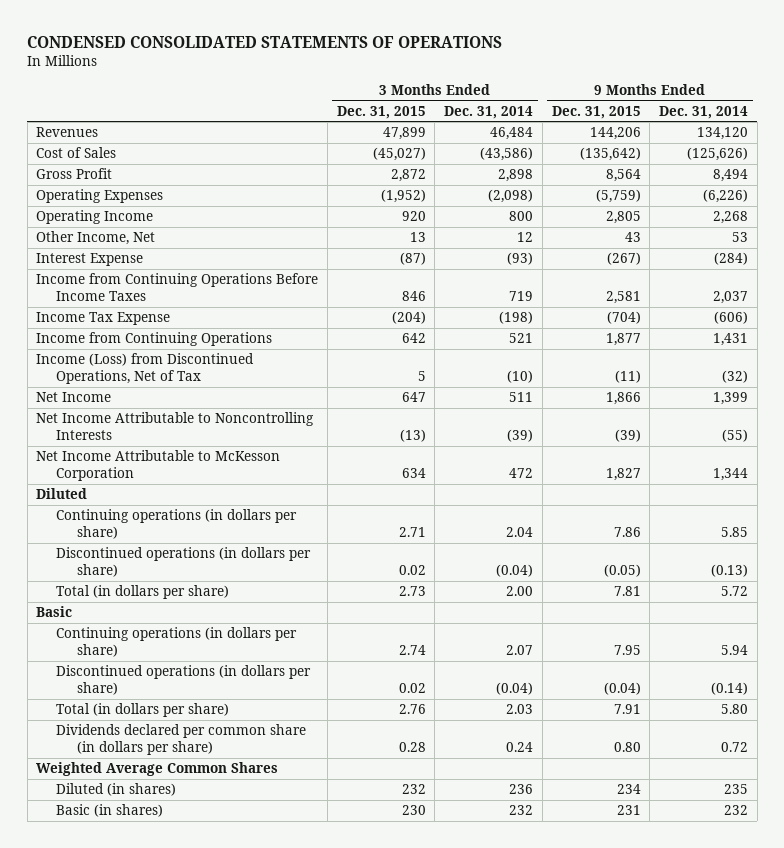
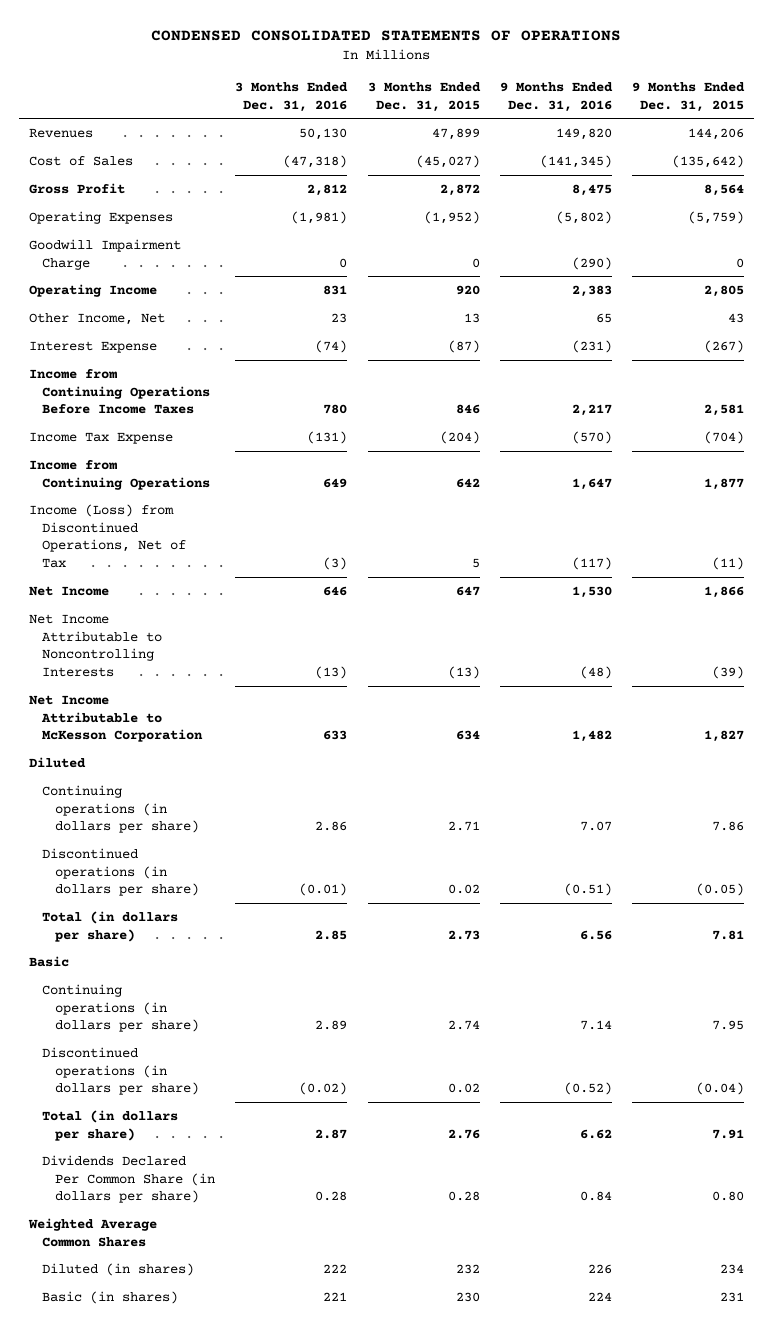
[444,105,534,119] Dec. 31, 2014 -> none
[658,105,748,119] Dec. 31, 2014 -> none
none -> [235,82,349,112] 3 Months Ended Dec. 31, 2016
none -> [499,82,613,112] 9 Months Ended Dec. 31, 2016
none -> [28,238,181,270] Goodwill Impairment Charge
[56,724,307,756] Dividends declared per common share (in dollars per share) -> [42,1154,216,1204] Dividends Declared Per Common Share (in dollars per share)

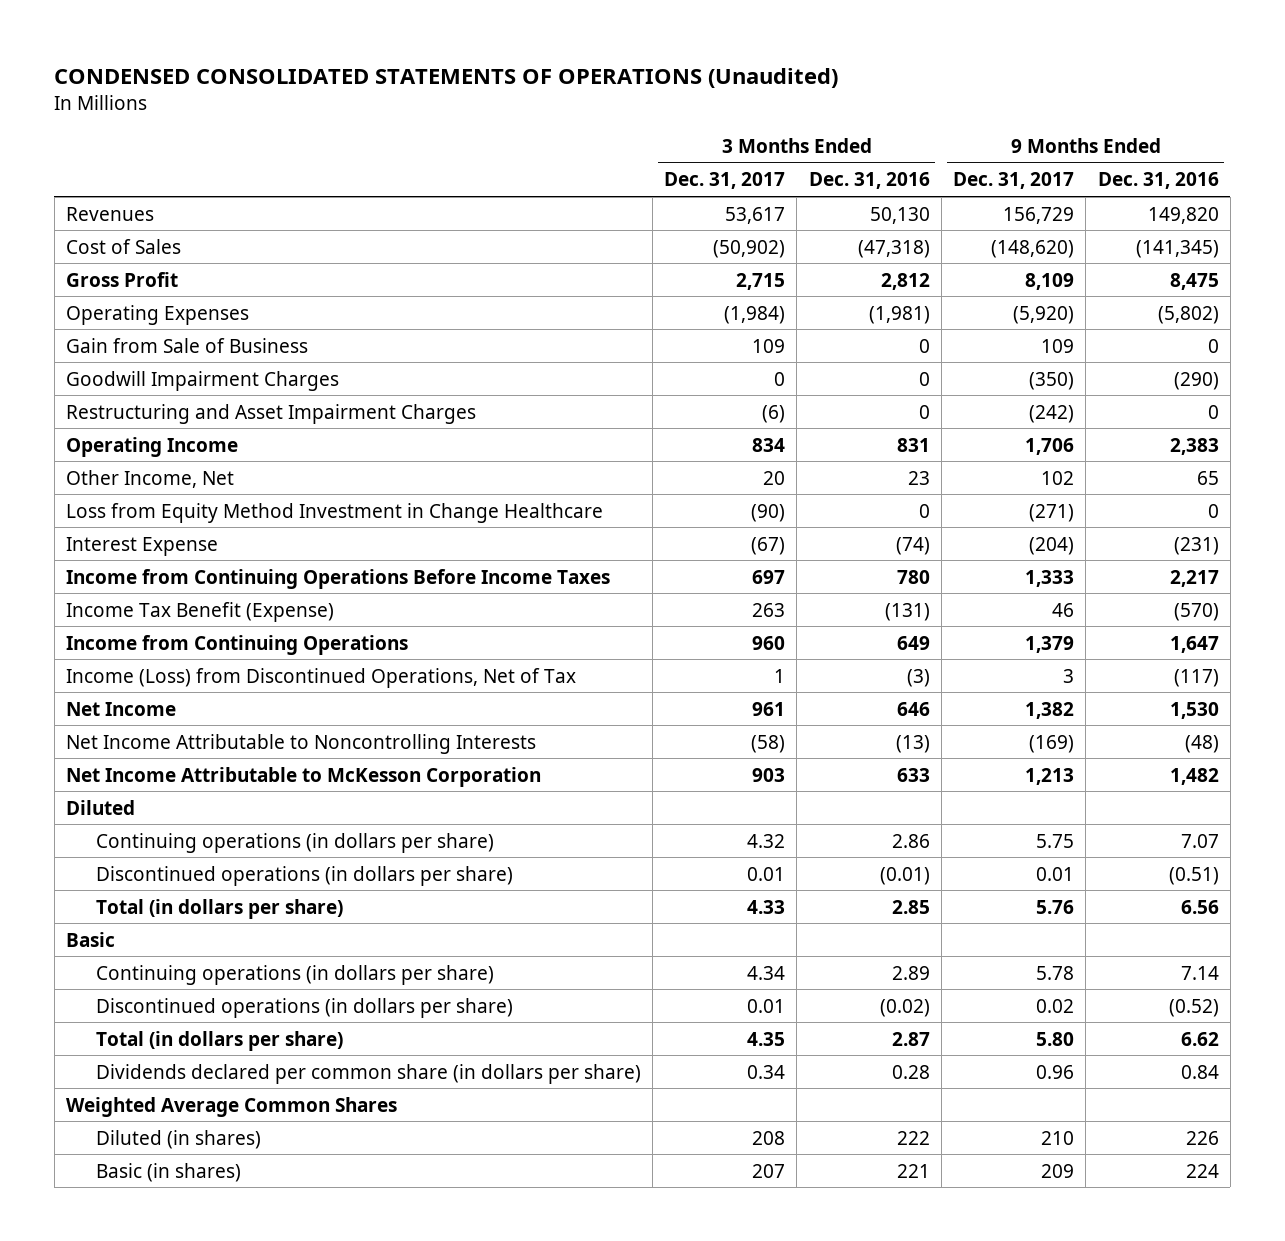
[151,30,622,42] CONDENSED CONSOLIDATED STATEMENTS OF OPERATIONS -> [54,68,839,89] CONDENSED CONSOLIDATED STATEMENTS OF OPERATIONS (Unaudited)
[367,82,481,112] 3 Months Ended Dec. 31, 2015 -> none
[631,82,745,112] 9 Months Ended Dec. 31, 2015 -> none
none -> [664,172,786,190] Dec. 31, 2017
none -> [953,172,1075,190] Dec. 31, 2017
none -> [66,337,309,353] Gain from Sale of Business
[28,238,181,270] Goodwill Impairment Charge -> [66,370,340,391] Goodwill Impairment Charges
none -> [66,403,477,424] Restructuring and Asset Impairment Charges
none -> [66,502,604,523] Loss from Equity Method Investment in Change Healthcare
[28,431,173,444] Income Tax Expense -> [66,601,335,622] Income Tax Benefit (Expense)
[42,1154,216,1204] Dividends Declared Per Common Share (in dollars per share) -> [95,1063,641,1084] Dividends declared per common share (in dollars per share)

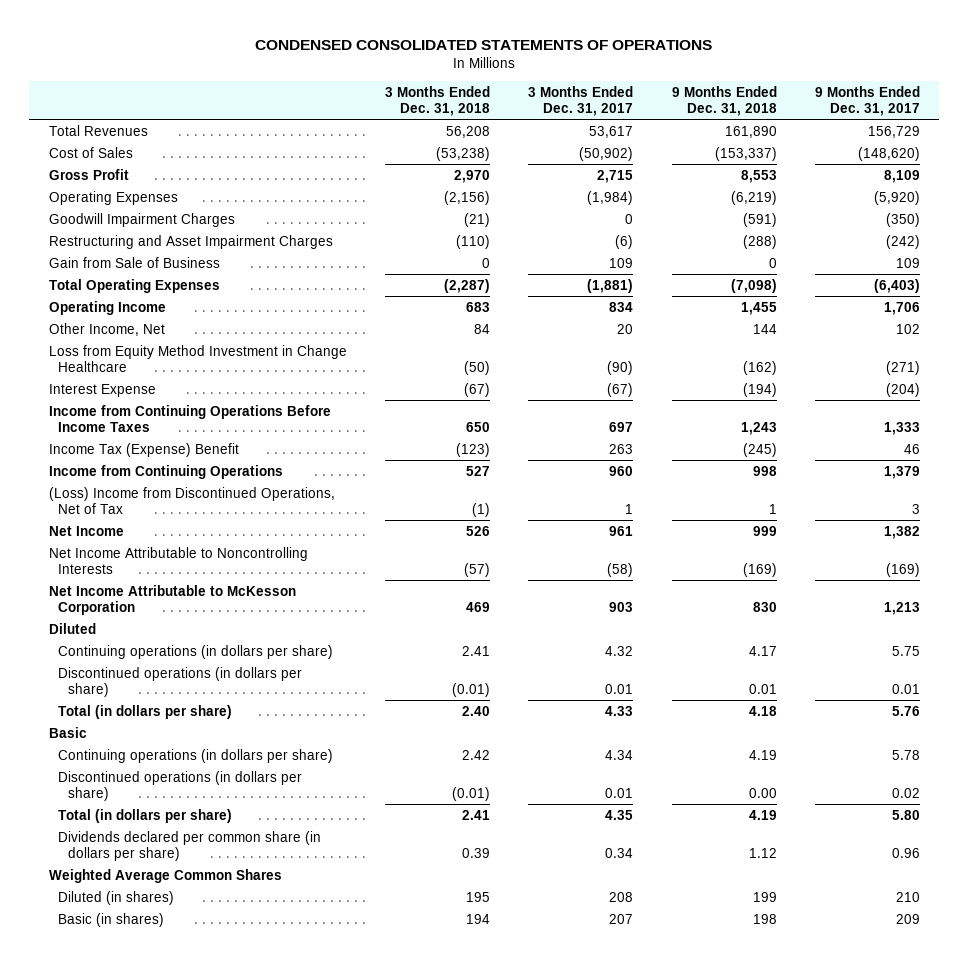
[54,68,839,89] CONDENSED CONSOLIDATED STATEMENTS OF OPERATIONS (Unaudited) -> [255,40,713,51] CONDENSED CONSOLIDATED STATEMENTS OF OPERATIONS
[808,172,930,190] Dec. 31, 2016 -> none
[1097,172,1219,190] Dec. 31, 2016 -> none
none -> [384,85,490,116] 3 Months Ended Dec. 31, 2018
none -> [671,85,777,116] 9 Months Ended Dec. 31, 2018
[66,206,155,221] Revenues -> [48,124,148,136] Total Revenues
[66,337,309,353] Gain from Sale of Business -> [48,256,220,268] Gain from Sale of Business
none -> [48,278,220,293] Total Operating Expenses
[66,601,335,622] Income Tax Benefit (Expense) -> [48,442,239,457] Income Tax (Expense) Benefit
[66,667,577,688] Income (Loss) from Discontinued Operations, Net of Tax -> [48,486,335,514] (Loss) Income from Discontinued Operations, Net of Tax

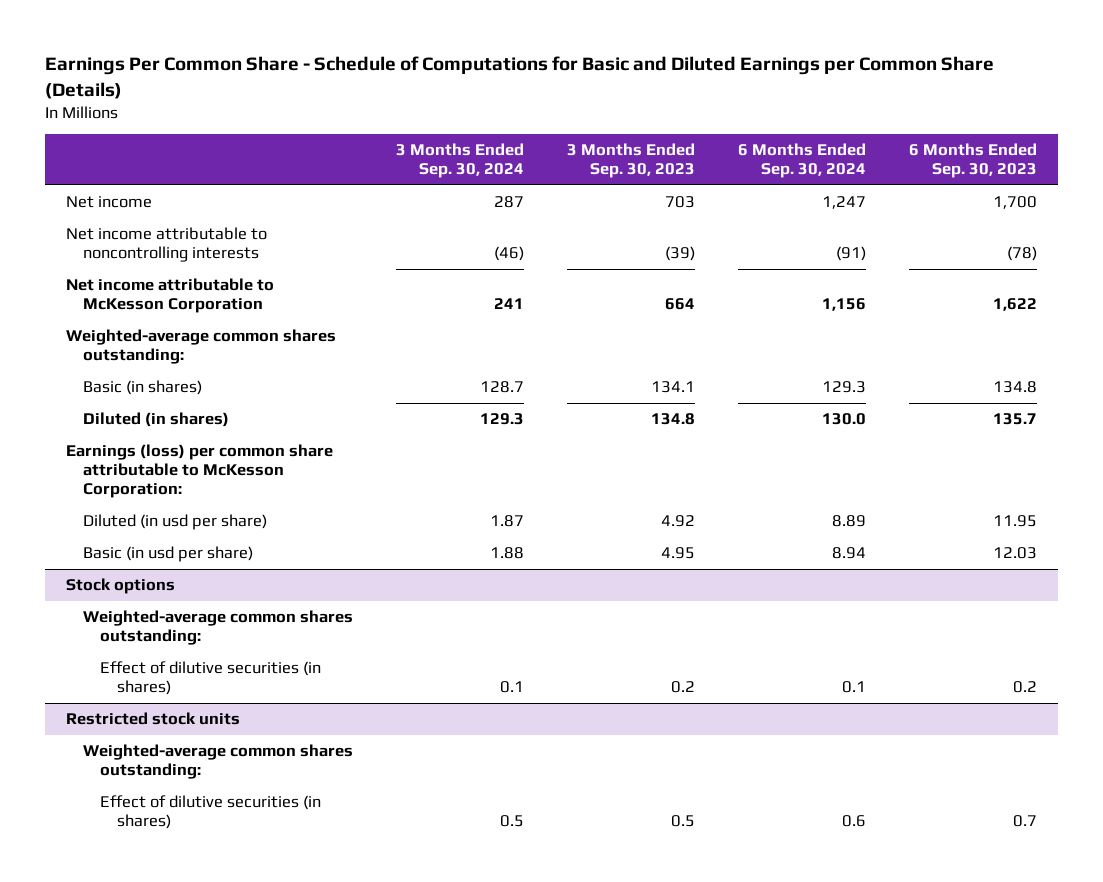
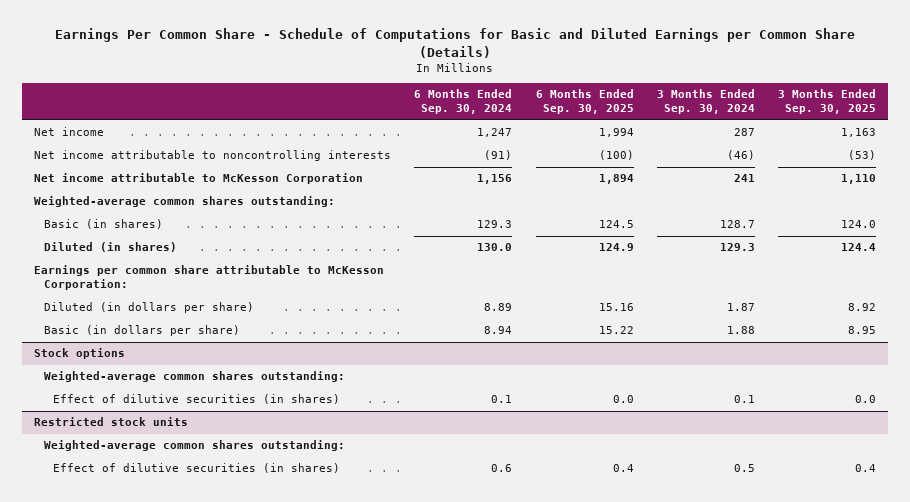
[567,143,696,179] 3 Months Ended Sep. 30, 2023 -> none
[908,143,1037,179] 6 Months Ended Sep. 30, 2023 -> none
none -> [535,89,634,115] 6 Months Ended Sep. 30, 2025
none -> [778,89,877,115] 3 Months Ended Sep. 30, 2025
[66,444,334,499] Earnings (loss) per common share attributable to McKesson Corporation: -> [33,265,384,291] Earnings per common share attributable to McKesson Corporation:
[83,514,268,531] Diluted (in usd per share) -> [43,302,254,314] Diluted (in dollars per share)
[83,546,254,563] Basic (in usd per share) -> [43,325,240,337] Basic (in dollars per share)

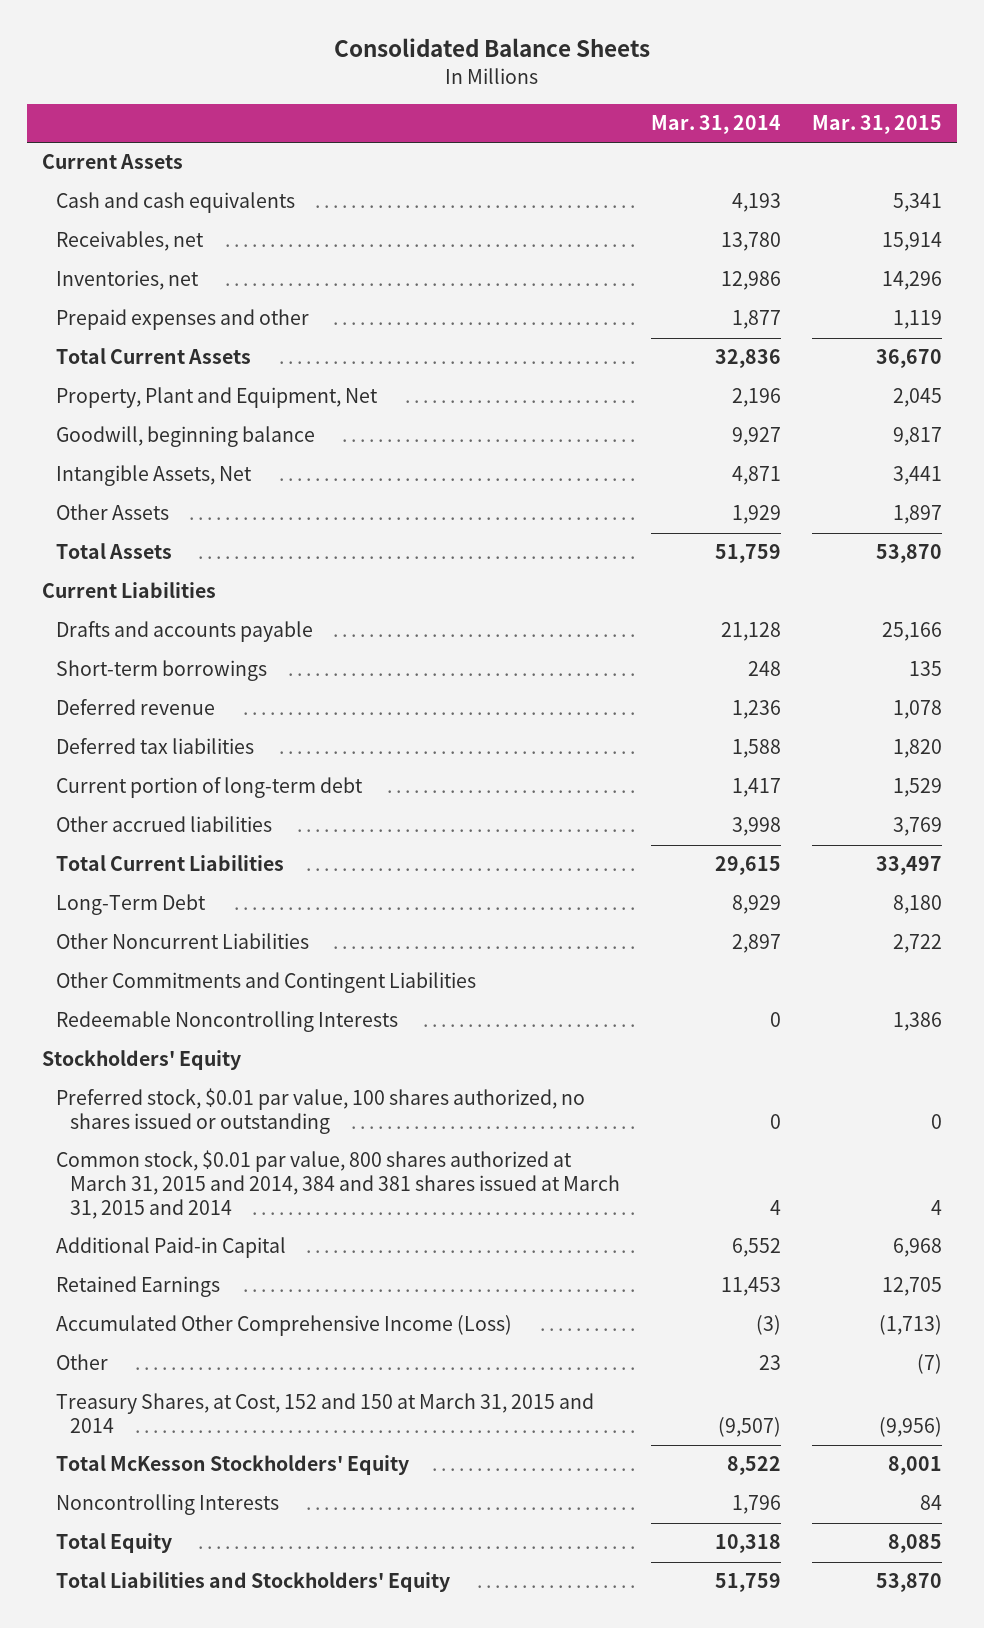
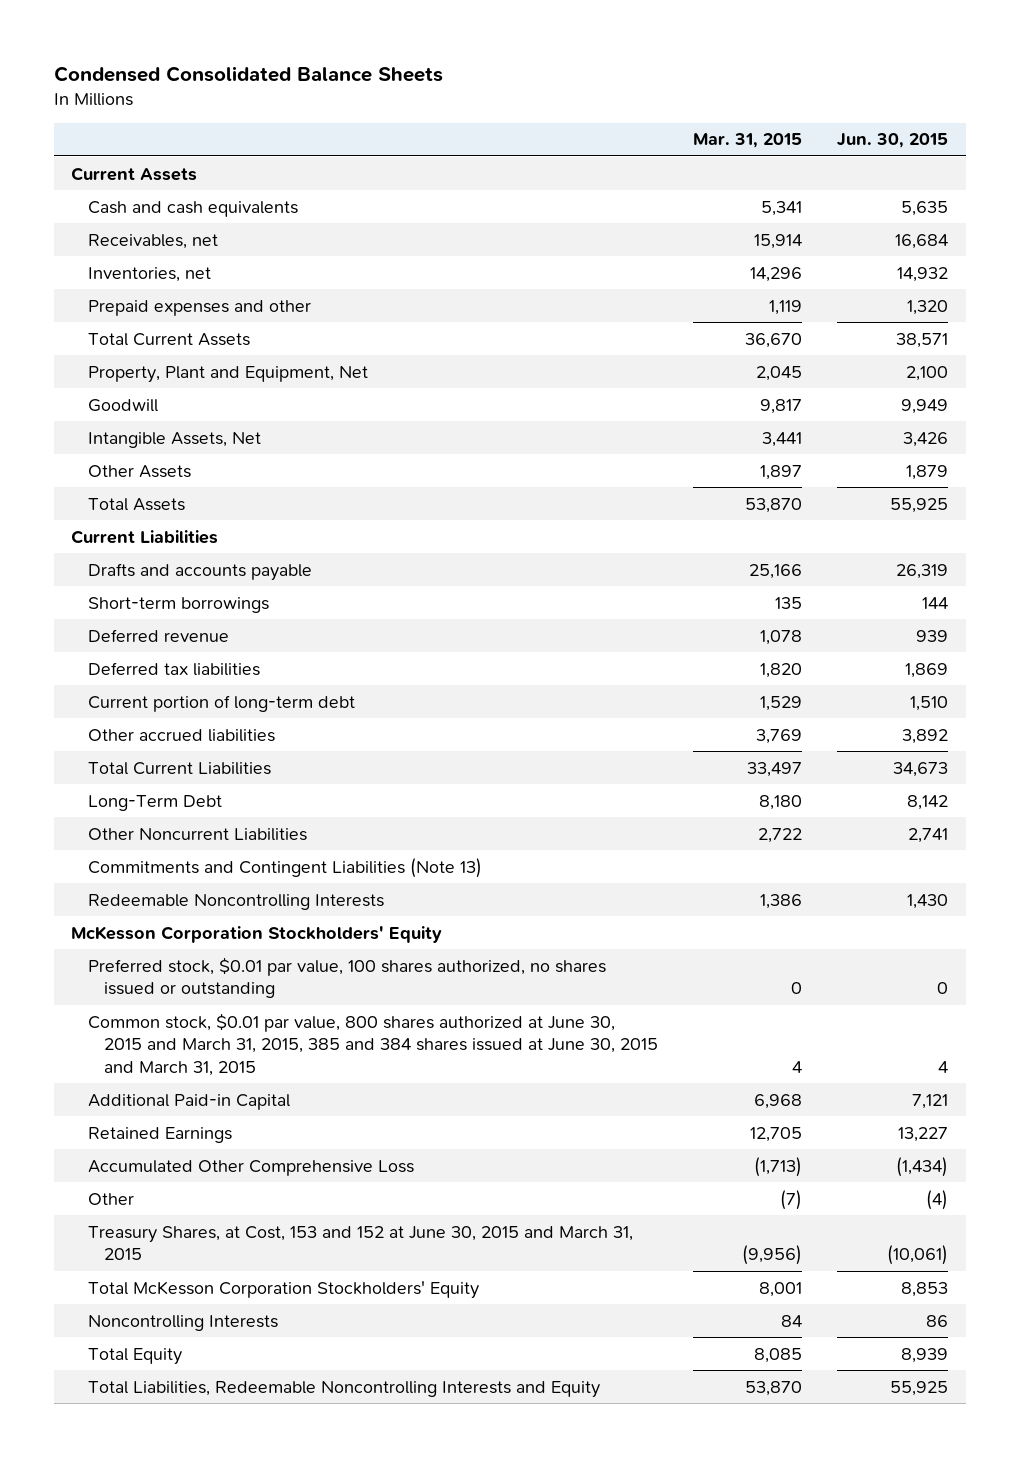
[334,38,651,58] Consolidated Balance Sheets -> [53,66,443,83] Condensed Consolidated Balance Sheets
[650,115,781,135] Mar. 31, 2014 -> none
none -> [837,133,949,149] Jun. 30, 2015
[56,426,316,448] Goodwill, beginning balance -> [87,398,158,412] Goodwill
[56,972,477,994] Other Commitments and Contingent Liabilities -> [87,857,482,878] Commitments and Contingent Liabilities (Note 13)
[42,1050,242,1071] Stockholders' Equity -> [71,925,443,943] McKesson Corporation Stockholders' Equity
[56,1150,621,1219] Common stock, $0.01 par value, 800 shares authorized at March 31, 2015 and 2014, 384 and 381 shares issued at March 31, 2015 and 2014 -> [87,1012,659,1076] Common stock, $0.01 par value, 800 shares authorized at June 30, 2015 and March 31, 2015, 385 and 384 shares issued at June 30, 2015 and March 31, 2015
[56,1315,513,1337] Accumulated Other Comprehensive Income (Loss) -> [87,1159,414,1176] Accumulated Other Comprehensive Loss
[56,1393,595,1434] Treasury Shares, at Cost, 152 and 150 at March 31, 2015 and 2014 -> [87,1225,633,1261] Treasury Shares, at Cost, 153 and 152 at June 30, 2015 and March 31, 2015
[56,1455,410,1476] Total McKesson Stockholders' Equity -> [87,1280,479,1299] Total McKesson Corporation Stockholders' Equity
[56,1572,451,1593] Total Liabilities and Stockholders' Equity -> [87,1380,600,1398] Total Liabilities, Redeemable Noncontrolling Interests and Equity

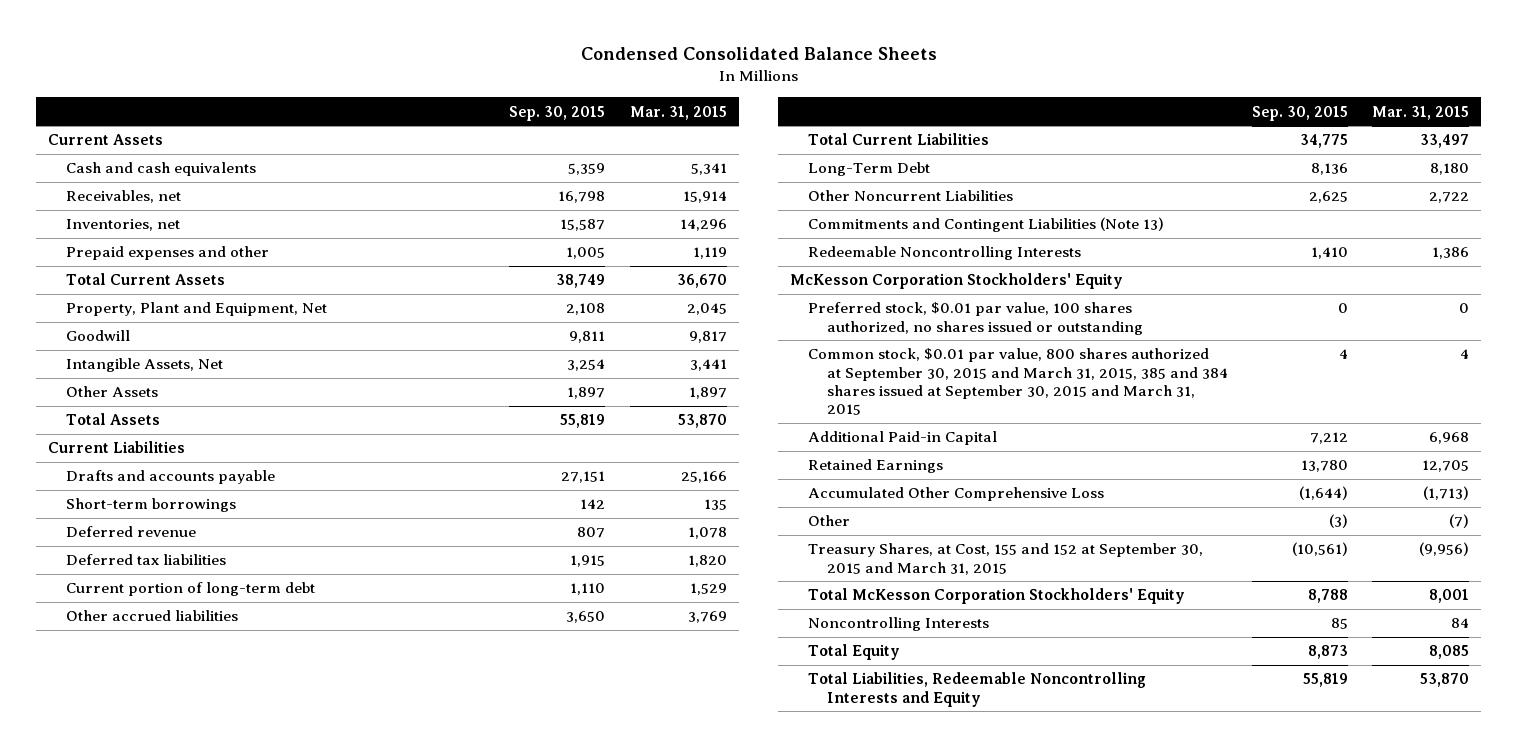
[837,133,949,149] Jun. 30, 2015 -> none
none -> [509,105,606,121] Sep. 30, 2015
[87,1012,659,1076] Common stock, $0.01 par value, 800 shares authorized at June 30, 2015 and March 31, 2015, 385 and 384 shares issued at June 30, 2015 and March 31, 2015 -> [808,348,1228,416] Common stock, $0.01 par value, 800 shares authorized at September 30, 2015 and March 31, 2015, 385 and 384 shares issued at September 30, 2015 and March 31, 2015
[87,1225,633,1261] Treasury Shares, at Cost, 153 and 152 at June 30, 2015 and March 31, 2015 -> [808,543,1204,575] Treasury Shares, at Cost, 155 and 152 at September 30, 2015 and March 31, 2015

